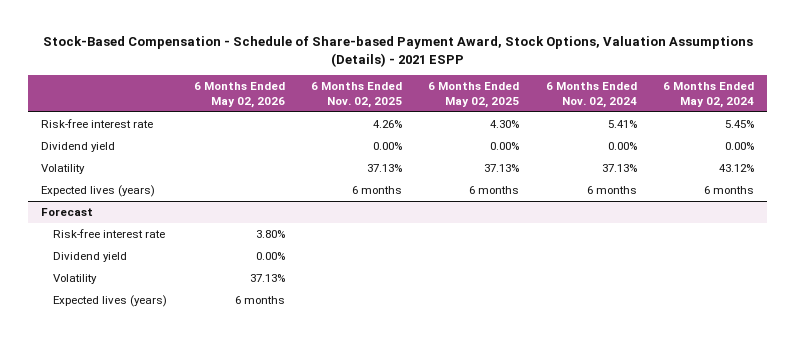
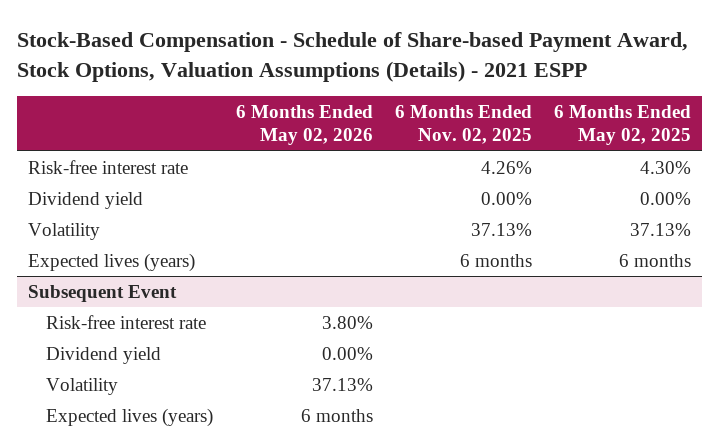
[545,82,637,108] 6 Months Ended Nov. 02, 2024 -> none
[663,82,755,108] 6 Months Ended May 02, 2024 -> none
[41,208,94,217] Forecast -> [28,284,178,302] Subsequent Event

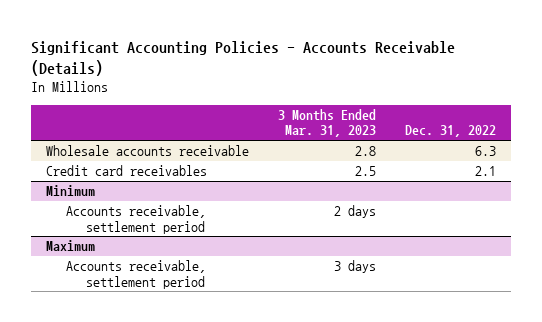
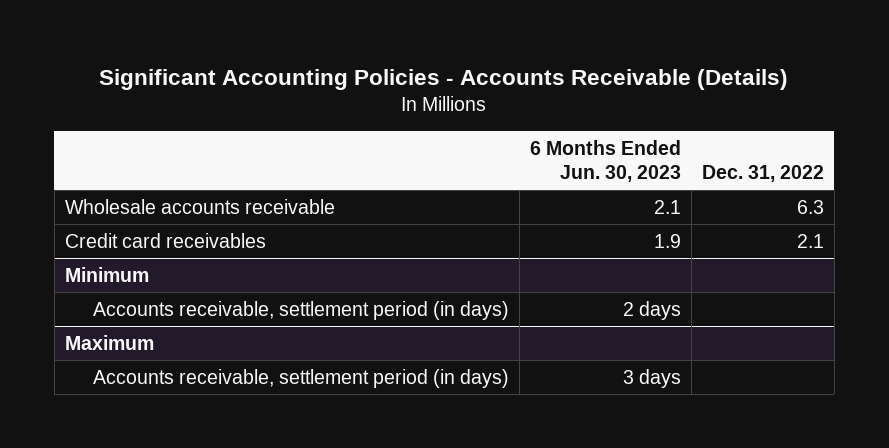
[277,108,376,138] 3 Months Ended Mar. 31, 2023 -> none
none -> [530,139,682,183] 6 Months Ended Jun. 30, 2023
[65,205,206,234] Accounts receivable, settlement period -> [93,300,510,320] Accounts receivable, settlement period (in days)
[65,260,206,289] Accounts receivable, settlement period -> [93,368,510,388] Accounts receivable, settlement period (in days)

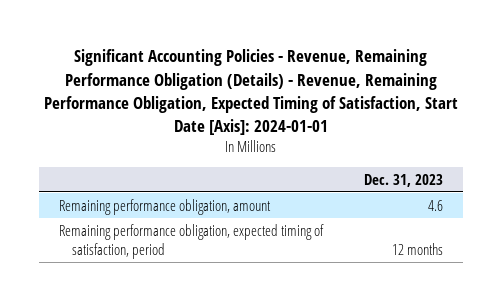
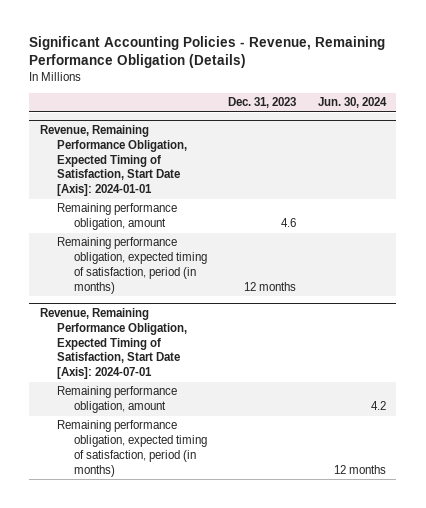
[44,49,459,135] Significant Accounting Policies - Revenue, Remaining Performance Obligation (Details) - Revenue, Remaining Performance Obligation, Expected Timing of Satisfaction, Start Date [Axis]: 2024-01-01 -> [29,36,386,69] Significant Accounting Policies - Revenue, Remaining Performance Obligation (Details)
none -> [317,97,387,109] Jun. 30, 2024
none -> [39,124,187,197] Revenue, Remaining Performance Obligation, Expected Timing of Satisfaction, Start Date [Axis]: 2024-01-01
[59,223,325,259] Remaining performance obligation, expected timing of satisfaction, period -> [56,237,207,294] Remaining performance obligation, expected timing of satisfaction, period (in months)
none -> [39,307,187,380] Revenue, Remaining Performance Obligation, Expected Timing of Satisfaction, Start Date [Axis]: 2024-07-01
none -> [56,386,177,414] Remaining performance obligation, amount
none -> [56,420,207,477] Remaining performance obligation, expected timing of satisfaction, period (in months)

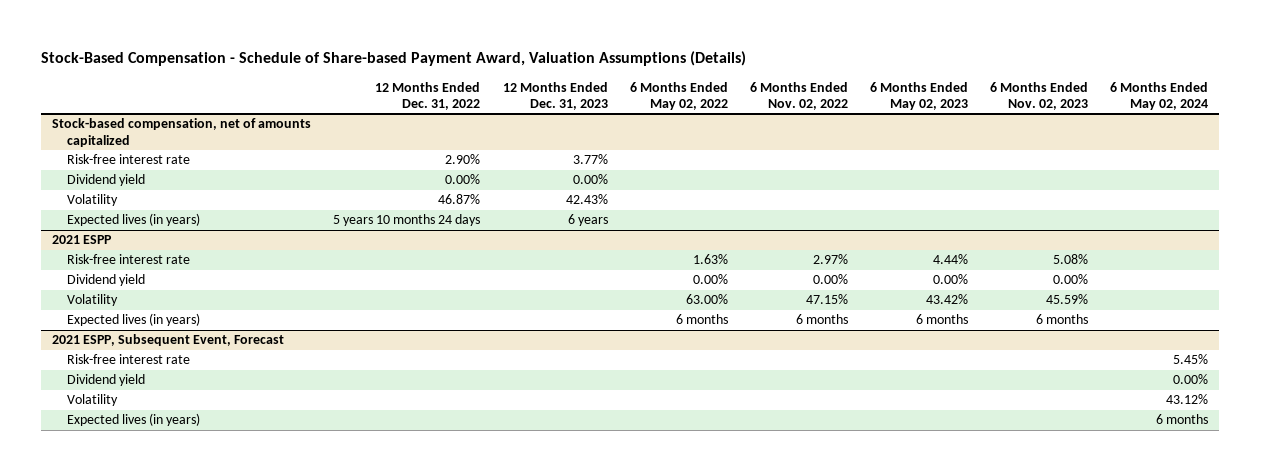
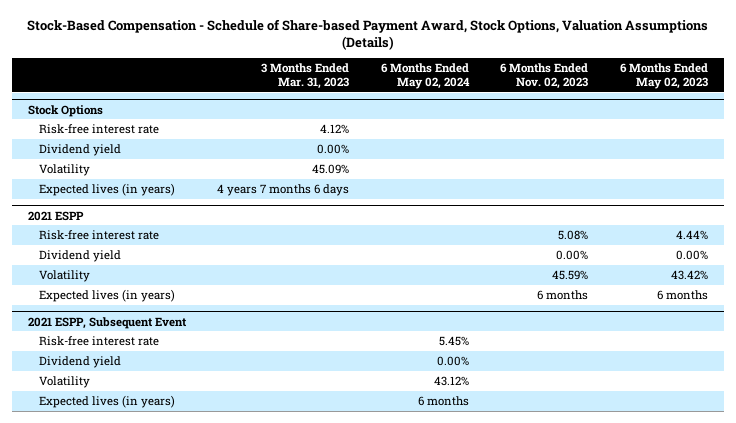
[41,51,747,67] Stock-Based Compensation - Schedule of Share-based Payment Award, Valuation Assumptions (Details) -> [26,18,708,51] Stock-Based Compensation - Schedule of Share-based Payment Award, Stock Options, Valuation Assumptions (Details)
[375,81,481,110] 12 Months Ended Dec. 31, 2022 -> none
[502,81,608,110] 12 Months Ended Dec. 31, 2023 -> none
[629,81,728,110] 6 Months Ended May 02, 2022 -> none
[749,81,848,110] 6 Months Ended Nov. 02, 2022 -> none
none -> [261,63,350,89] 3 Months Ended Mar. 31, 2023
[52,118,312,147] Stock-based compensation, net of amounts capitalized -> [27,104,103,117] Stock Options
[52,334,285,347] 2021 ESPP, Subsequent Event, Forecast -> [27,316,187,329] 2021 ESPP, Subsequent Event

